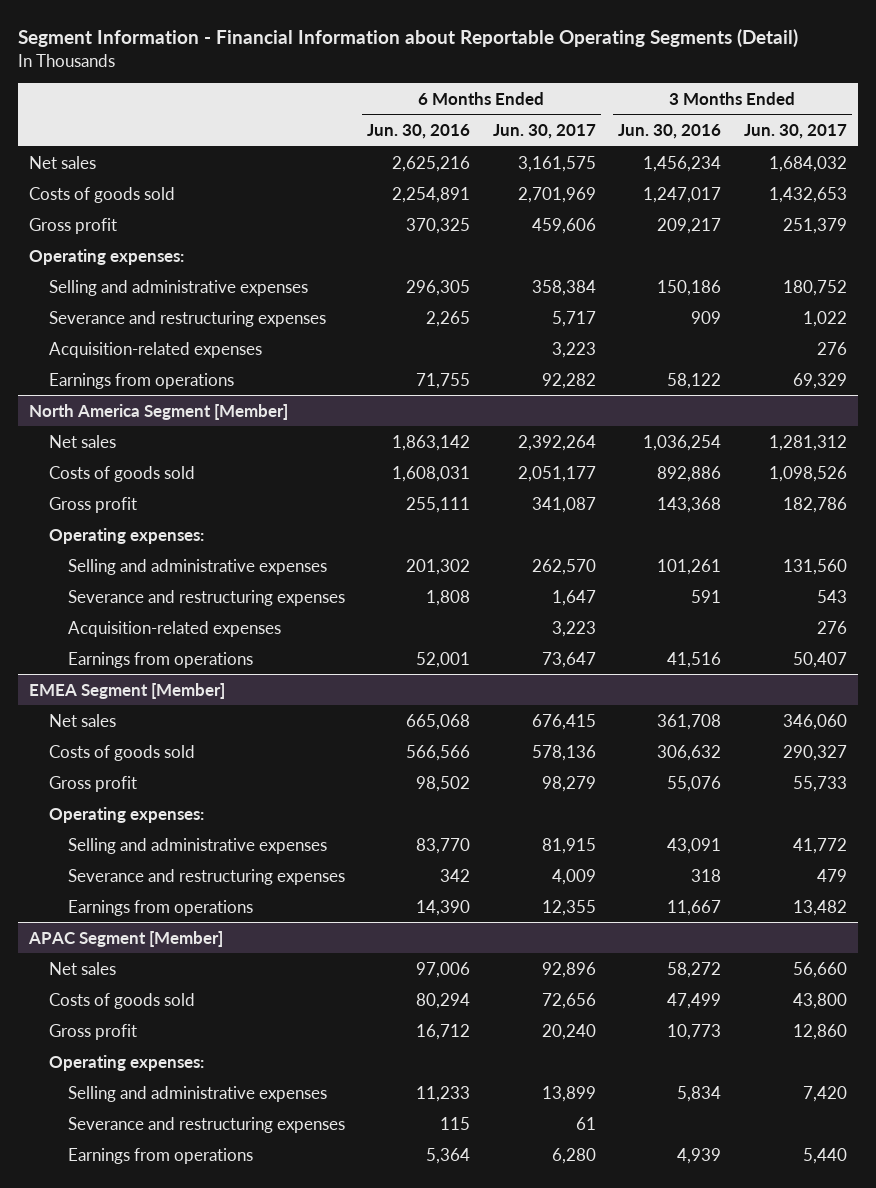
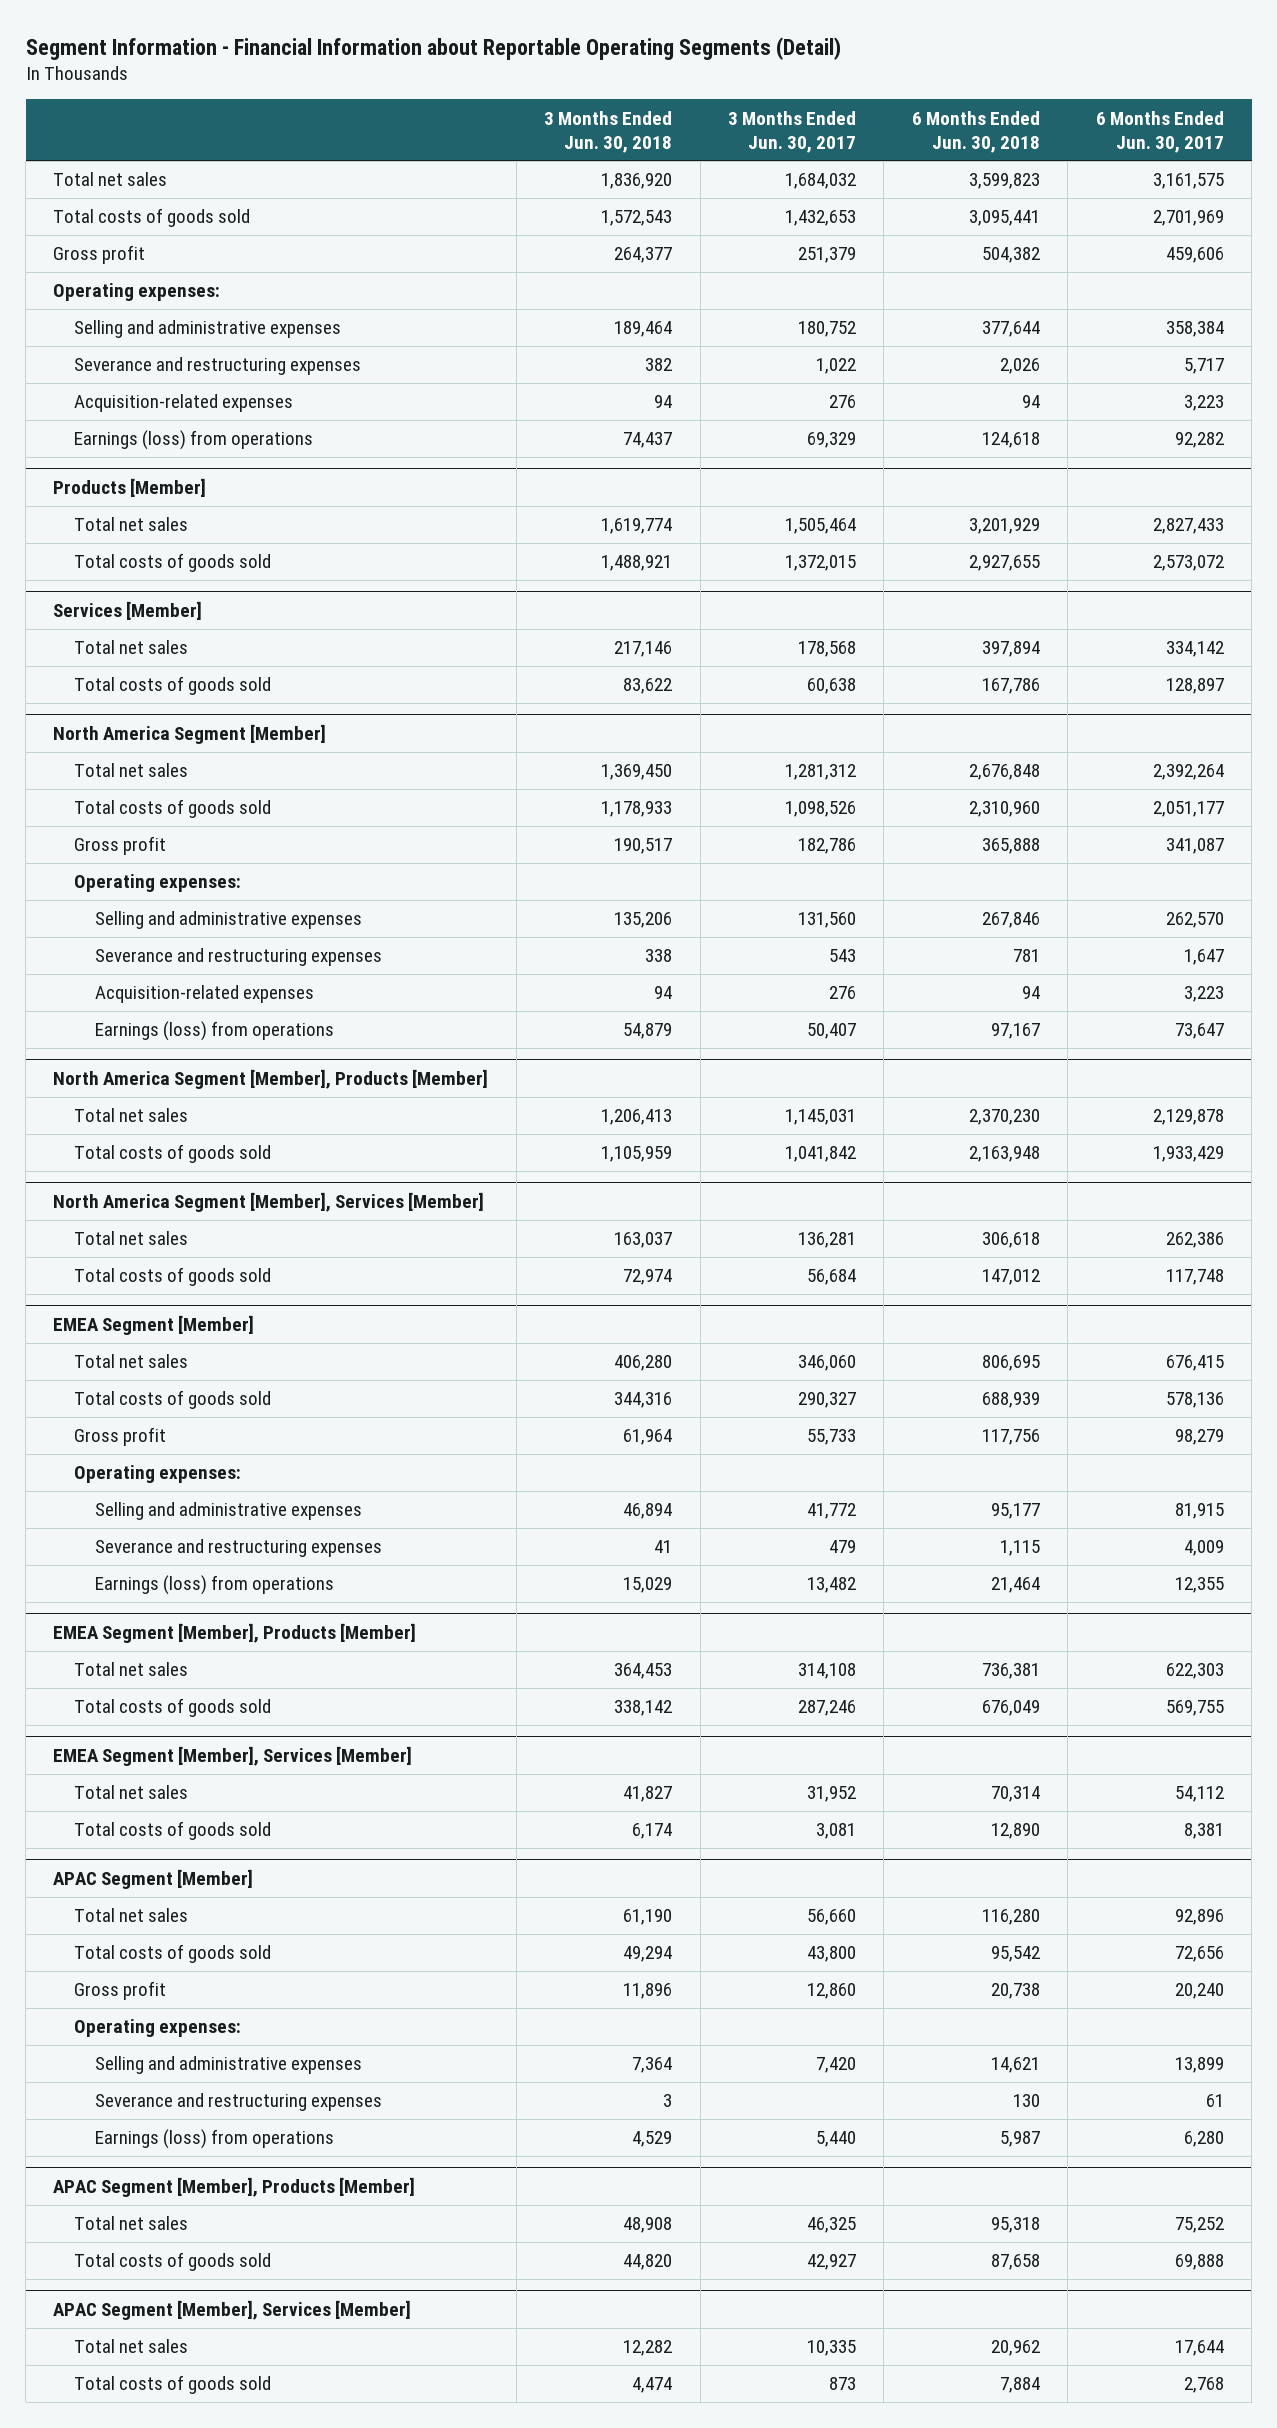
[367,124,471,140] Jun. 30, 2016 -> none
[618,124,722,140] Jun. 30, 2016 -> none
none -> [544,110,673,153] 3 Months Ended Jun. 30, 2018
none -> [911,110,1040,153] 6 Months Ended Jun. 30, 2018
[29,155,97,169] Net sales -> [53,172,168,187] Total net sales
[29,186,176,203] Costs of goods sold -> [53,208,251,228] Total costs of goods sold
[48,372,234,389] Earnings from operations -> [74,430,314,451] Earnings (loss) from operations
none -> [53,478,207,498] Products [Member]
none -> [74,517,189,532] Total net sales
none -> [74,553,272,573] Total costs of goods sold
none -> [53,601,203,621] Services [Member]
none -> [74,640,189,655] Total net sales
none -> [74,676,272,696] Total costs of goods sold
[48,434,116,448] Net sales -> [74,763,189,778] Total net sales
[48,465,195,482] Costs of goods sold -> [74,799,272,819] Total costs of goods sold
[67,651,253,668] Earnings from operations -> [94,1021,334,1042] Earnings (loss) from operations
none -> [53,1069,489,1090] North America Segment [Member], Products [Member]
none -> [74,1108,189,1123] Total net sales
none -> [74,1144,272,1164] Total costs of goods sold
none -> [53,1192,485,1213] North America Segment [Member], Services [Member]
none -> [74,1231,189,1246] Total net sales
none -> [74,1267,272,1287] Total costs of goods sold
[48,713,116,727] Net sales -> [74,1354,189,1369] Total net sales
[48,744,195,761] Costs of goods sold -> [74,1390,272,1410] Total costs of goods sold
[67,899,253,916] Earnings from operations -> [94,1575,334,1596] Earnings (loss) from operations
none -> [53,1623,417,1644] EMEA Segment [Member], Products [Member]
none -> [74,1662,189,1677] Total net sales
none -> [74,1698,272,1718] Total costs of goods sold
none -> [53,1746,413,1767] EMEA Segment [Member], Services [Member]
none -> [74,1785,189,1800] Total net sales
none -> [74,1821,272,1841] Total costs of goods sold
[48,961,116,975] Net sales -> [74,1908,189,1923] Total net sales
[48,992,195,1009] Costs of goods sold -> [74,1944,272,1964] Total costs of goods sold
[67,1147,253,1164] Earnings from operations -> [94,2129,334,2150] Earnings (loss) from operations
none -> [53,2177,416,2198] APAC Segment [Member], Products [Member]
none -> [74,2216,189,2231] Total net sales
none -> [74,2252,272,2272] Total costs of goods sold
none -> [53,2300,412,2321] APAC Segment [Member], Services [Member]
none -> [74,2339,189,2354] Total net sales
none -> [74,2375,272,2395] Total costs of goods sold

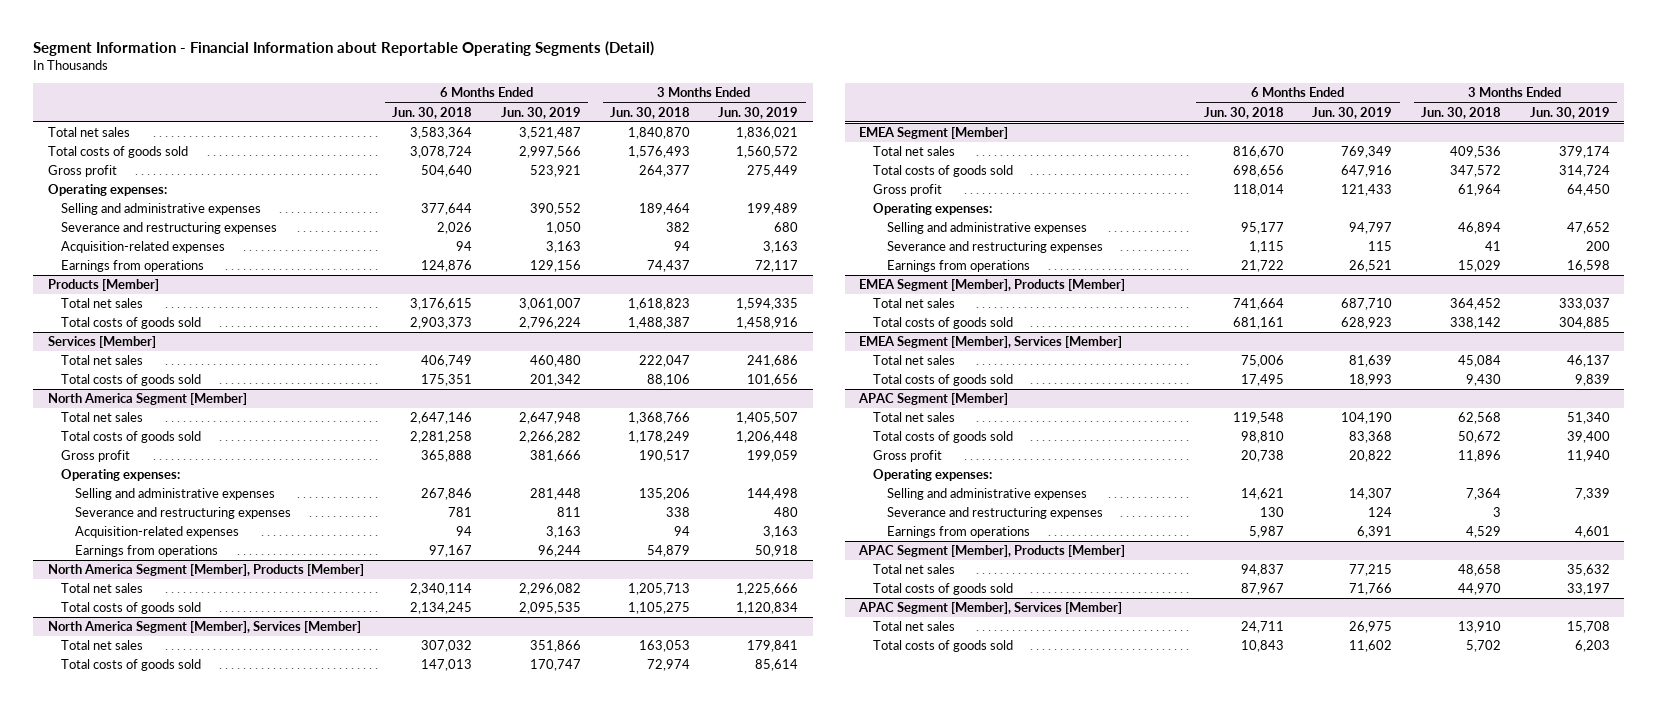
[728,110,857,153] 3 Months Ended Jun. 30, 2017 -> none
[1095,110,1224,153] 6 Months Ended Jun. 30, 2017 -> none
none -> [500,106,581,119] Jun. 30, 2019
none -> [718,106,799,119] Jun. 30, 2019
[601,173,673,190] 1,836,920 -> [627,127,690,140] 1,840,870
[968,173,1040,190] 3,599,823 -> [410,127,473,140] 3,583,364
[601,210,673,227] 1,572,543 -> [627,146,690,159] 1,576,493
[968,210,1040,227] 3,095,441 -> [410,146,473,159] 3,078,724
[981,247,1040,264] 504,382 -> [421,165,473,178] 504,640
[74,430,314,451] Earnings (loss) from operations -> [61,260,205,273] Earnings from operations
[981,432,1040,449] 124,618 -> [421,260,473,273] 124,876
[601,518,673,535] 1,619,774 -> [627,298,690,311] 1,618,823
[968,518,1040,535] 3,201,929 -> [410,298,473,311] 3,176,615
[601,555,673,572] 1,488,921 -> [627,317,690,330] 1,488,387
[968,555,1040,572] 2,927,655 -> [410,317,473,330] 2,903,373
[614,641,673,658] 217,146 -> [638,355,690,368] 222,047
[981,641,1040,658] 397,894 -> [421,355,473,368] 406,749
[623,678,673,695] 83,622 -> [646,374,690,387] 88,106
[981,678,1040,695] 167,786 -> [421,374,473,387] 175,351
[601,764,673,781] 1,369,450 -> [627,412,690,425] 1,368,766
[968,764,1040,781] 2,676,848 -> [410,412,473,425] 2,647,146
[601,801,673,818] 1,178,933 -> [627,431,690,444] 1,178,249
[968,801,1040,818] 2,310,960 -> [410,431,473,444] 2,281,258
[94,1021,334,1042] Earnings (loss) from operations -> [75,545,219,558] Earnings from operations
[601,1109,673,1126] 1,206,413 -> [627,583,690,596] 1,205,713
[968,1109,1040,1126] 2,370,230 -> [410,583,473,596] 2,340,114
[601,1146,673,1163] 1,105,959 -> [627,602,690,615] 1,105,275
[968,1146,1040,1163] 2,163,948 -> [410,602,473,615] 2,134,245
[614,1232,673,1249] 163,037 -> [638,640,690,653] 163,053
[981,1232,1040,1249] 306,618 -> [421,640,473,653] 307,032
[981,1269,1040,1286] 147,012 -> [421,659,473,672] 147,013
[614,1355,673,1372] 406,280 -> [1450,146,1502,159] 409,536
[981,1355,1040,1372] 806,695 -> [1232,146,1284,159] 816,670
[614,1392,673,1409] 344,316 -> [1450,165,1502,178] 347,572
[981,1392,1040,1409] 688,939 -> [1232,165,1284,178] 698,656
[981,1429,1040,1446] 117,756 -> [1232,184,1284,197] 118,014
[94,1575,334,1596] Earnings (loss) from operations -> [886,260,1030,273] Earnings from operations
[990,1577,1040,1594] 21,464 -> [1240,260,1284,273] 21,722
[614,1663,673,1680] 364,453 -> [1450,298,1502,311] 364,452
[981,1663,1040,1680] 736,381 -> [1232,298,1284,311] 741,664
[981,1700,1040,1717] 676,049 -> [1232,317,1284,330] 681,161
[623,1786,673,1803] 41,827 -> [1458,355,1502,368] 45,084
[990,1786,1040,1803] 70,314 -> [1240,355,1284,368] 75,006
[632,1823,673,1840] 6,174 -> [1466,374,1502,387] 9,430
[990,1823,1040,1840] 12,890 -> [1240,374,1284,387] 17,495
[623,1909,673,1926] 61,190 -> [1458,412,1502,425] 62,568
[981,1909,1040,1926] 116,280 -> [1232,412,1284,425] 119,548
[623,1946,673,1963] 49,294 -> [1458,431,1502,444] 50,672
[990,1946,1040,1963] 95,542 -> [1240,431,1284,444] 98,810
[94,2129,334,2150] Earnings (loss) from operations -> [886,526,1030,539] Earnings from operations
[623,2217,673,2234] 48,908 -> [1458,564,1502,577] 48,658
[990,2217,1040,2234] 95,318 -> [1240,564,1284,577] 94,837
[623,2254,673,2271] 44,820 -> [1458,583,1502,596] 44,970
[990,2254,1040,2271] 87,658 -> [1240,583,1284,596] 87,967
[623,2340,673,2357] 12,282 -> [1458,621,1502,634] 13,910
[990,2340,1040,2357] 20,962 -> [1240,621,1284,634] 24,711
[632,2377,673,2394] 4,474 -> [1466,640,1502,653] 5,702
[999,2377,1040,2394] 7,884 -> [1240,640,1284,653] 10,843

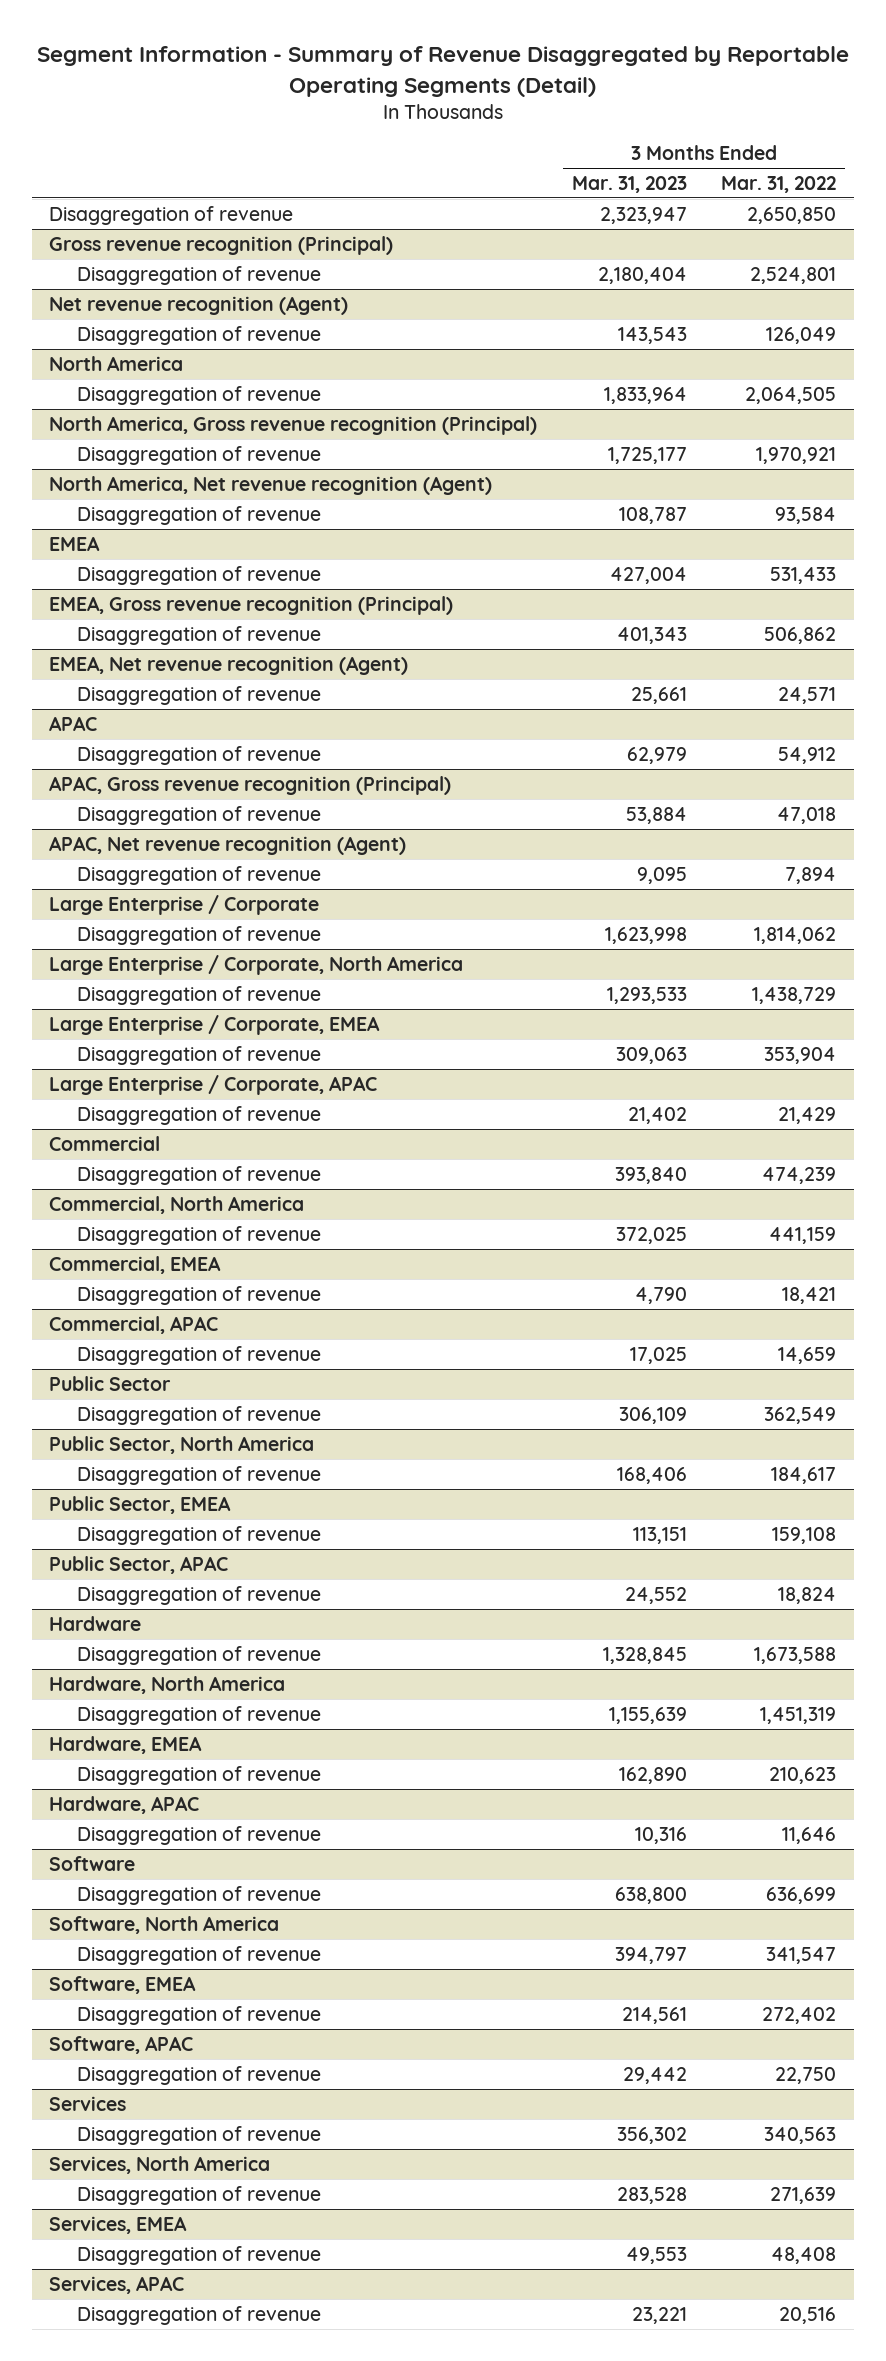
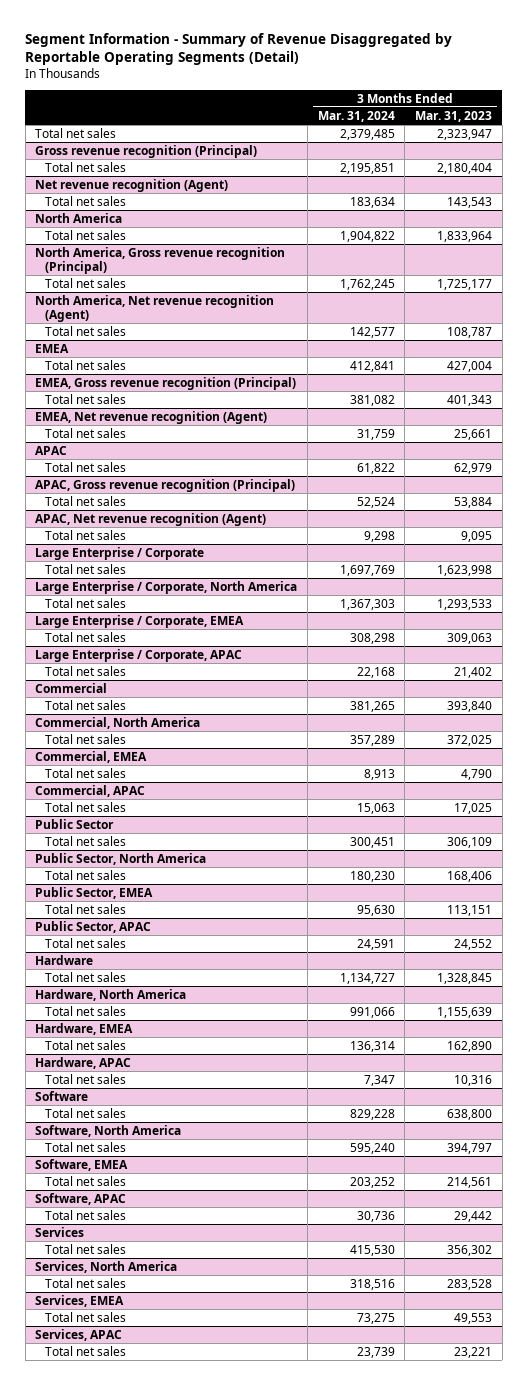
[721,175,837,193] Mar. 31, 2022 -> none
none -> [317,110,395,122] Mar. 31, 2024
[49,205,294,225] Disaggregation of revenue -> [35,127,117,138] Total net sales
[76,265,321,285] Disaggregation of revenue -> [44,161,126,172] Total net sales
[76,325,321,345] Disaggregation of revenue -> [44,195,126,206] Total net sales
[76,385,321,405] Disaggregation of revenue -> [44,229,126,240] Total net sales
[76,445,321,465] Disaggregation of revenue -> [44,277,126,288] Total net sales
[76,505,321,525] Disaggregation of revenue -> [44,325,126,336] Total net sales
[76,565,321,585] Disaggregation of revenue -> [44,359,126,370] Total net sales
[76,625,321,645] Disaggregation of revenue -> [44,393,126,404] Total net sales
[76,685,321,705] Disaggregation of revenue -> [44,427,126,438] Total net sales
[76,745,321,765] Disaggregation of revenue -> [44,461,126,472] Total net sales
[76,805,321,825] Disaggregation of revenue -> [44,495,126,506] Total net sales
[76,865,321,885] Disaggregation of revenue -> [44,529,126,540] Total net sales
[76,925,321,945] Disaggregation of revenue -> [44,563,126,574] Total net sales
[76,985,321,1005] Disaggregation of revenue -> [44,597,126,608] Total net sales
[76,1045,321,1065] Disaggregation of revenue -> [44,631,126,642] Total net sales
[76,1105,321,1125] Disaggregation of revenue -> [44,665,126,676] Total net sales
[76,1165,321,1185] Disaggregation of revenue -> [44,699,126,710] Total net sales
[76,1225,321,1245] Disaggregation of revenue -> [44,733,126,744] Total net sales
[76,1285,321,1305] Disaggregation of revenue -> [44,767,126,778] Total net sales
[76,1345,321,1365] Disaggregation of revenue -> [44,801,126,812] Total net sales
[76,1405,321,1425] Disaggregation of revenue -> [44,835,126,846] Total net sales
[76,1465,321,1485] Disaggregation of revenue -> [44,869,126,880] Total net sales
[76,1525,321,1545] Disaggregation of revenue -> [44,903,126,914] Total net sales
[76,1585,321,1605] Disaggregation of revenue -> [44,937,126,948] Total net sales
[76,1645,321,1665] Disaggregation of revenue -> [44,971,126,982] Total net sales
[76,1705,321,1725] Disaggregation of revenue -> [44,1005,126,1016] Total net sales
[76,1765,321,1785] Disaggregation of revenue -> [44,1039,126,1050] Total net sales
[76,1825,321,1845] Disaggregation of revenue -> [44,1073,126,1084] Total net sales
[76,1885,321,1905] Disaggregation of revenue -> [44,1107,126,1118] Total net sales
[76,1945,321,1965] Disaggregation of revenue -> [44,1141,126,1152] Total net sales
[76,2005,321,2025] Disaggregation of revenue -> [44,1175,126,1186] Total net sales
[76,2065,321,2085] Disaggregation of revenue -> [44,1209,126,1220] Total net sales
[76,2125,321,2145] Disaggregation of revenue -> [44,1243,126,1254] Total net sales
[76,2185,321,2205] Disaggregation of revenue -> [44,1277,126,1288] Total net sales
[76,2245,321,2265] Disaggregation of revenue -> [44,1311,126,1322] Total net sales
[76,2305,321,2325] Disaggregation of revenue -> [44,1345,126,1356] Total net sales

